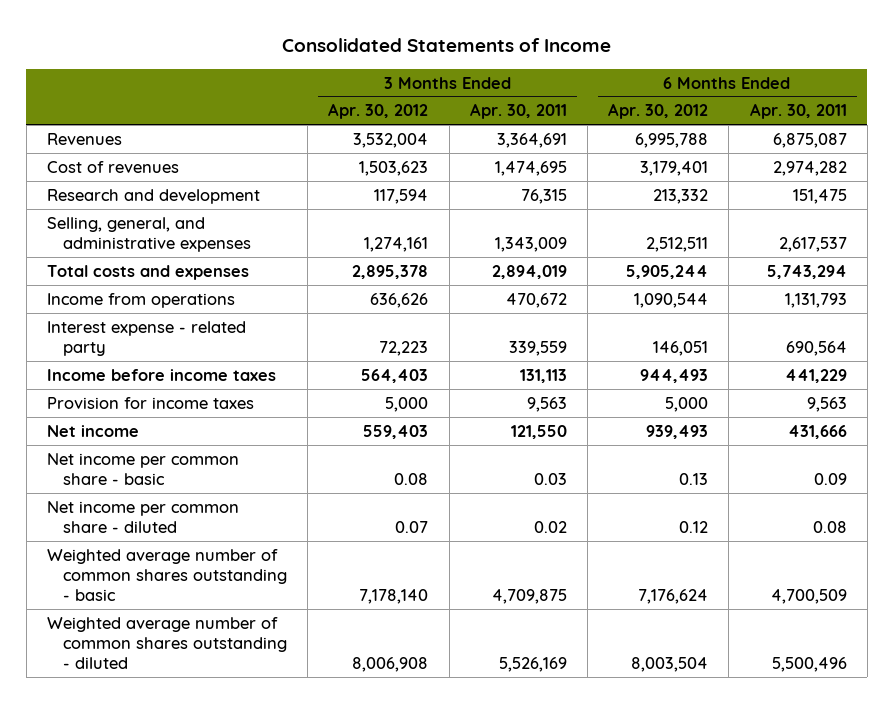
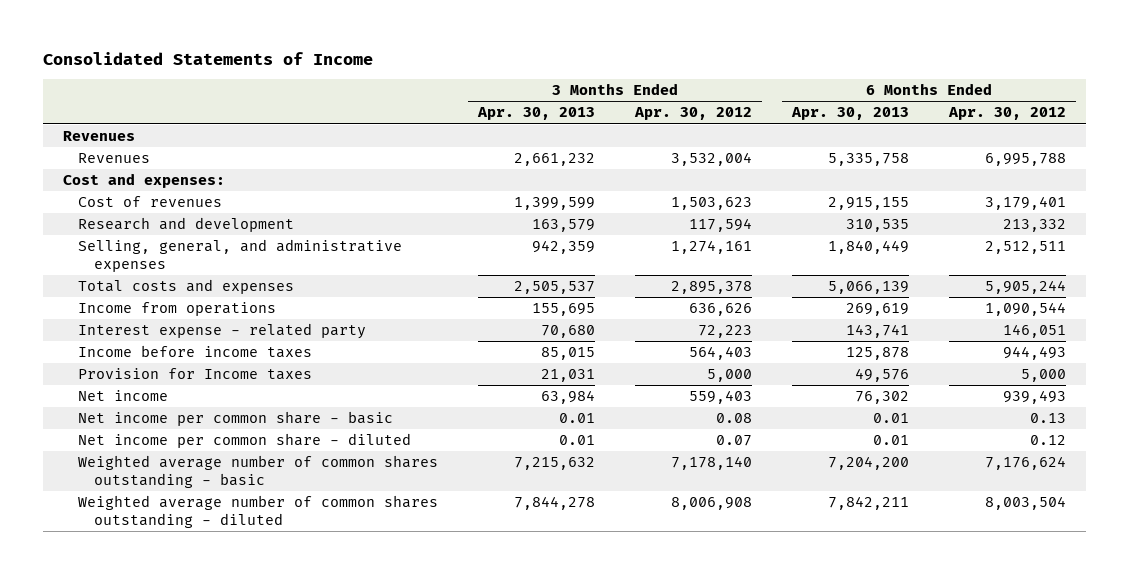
[469,103,567,120] Apr. 30, 2011 -> none
[749,103,847,120] Apr. 30, 2011 -> none
none -> [477,107,596,121] Apr. 30, 2013
none -> [791,107,910,121] Apr. 30, 2013
none -> [63,131,136,142] Revenues
none -> [63,173,226,189] Cost and expenses:
[47,396,255,409] Provision for income taxes -> [78,368,313,381] Provision for Income taxes

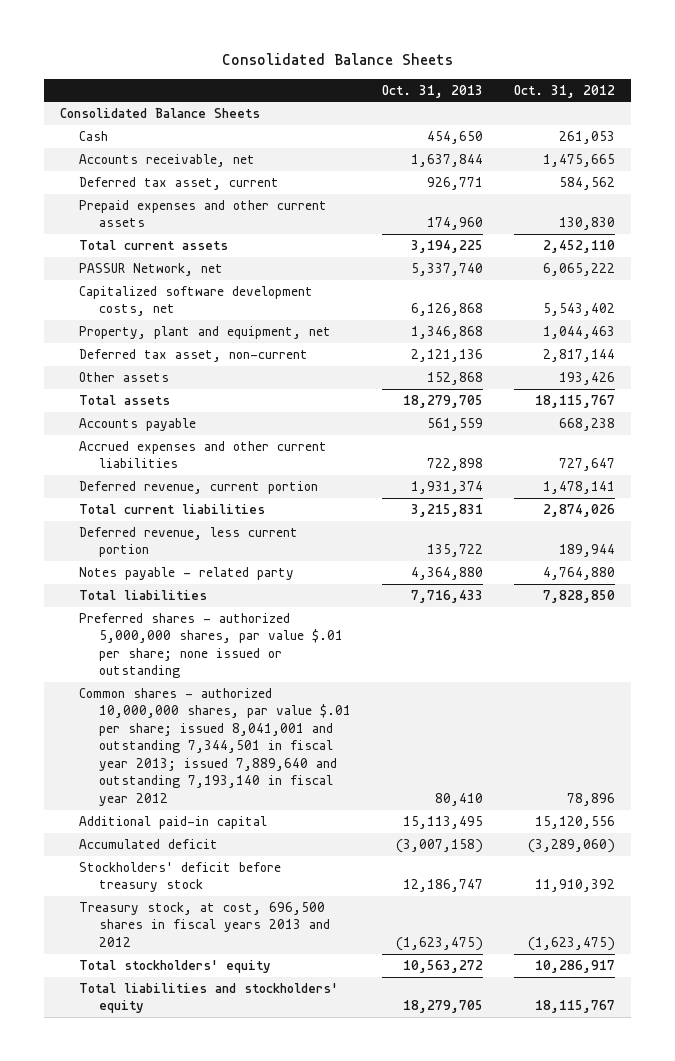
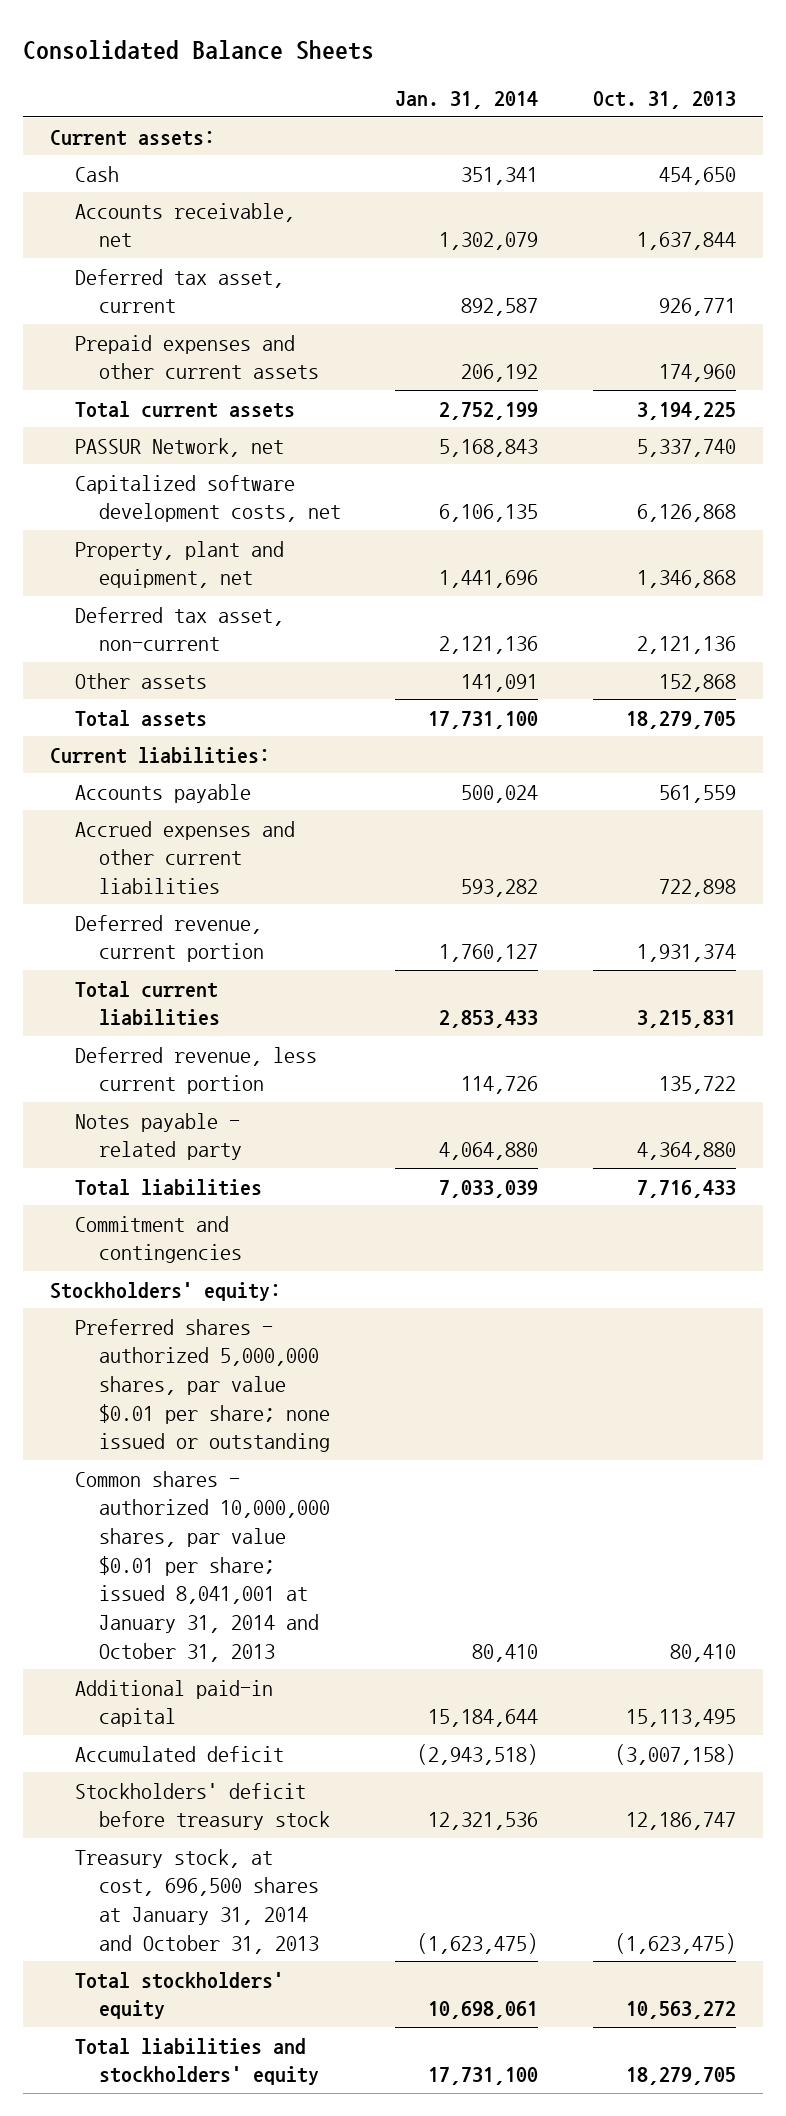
[514,84,616,98] Oct. 31, 2012 -> none
none -> [395,91,539,110] Jan. 31, 2014
[59,107,260,118] Consolidated Balance Sheets -> none
none -> [50,129,216,146] Current assets:
none -> [50,746,271,764] Current liabilities:
none -> [74,1215,243,1264] Commitment and contingencies
none -> [50,1281,282,1301] Stockholders' equity:
[79,612,343,679] Preferred shares - authorized 5,000,000 shares, par value $.01 per share; none issued or outstanding -> [74,1318,331,1453] Preferred shares - authorized 5,000,000 shares, par value $0.01 per share; none issued or outstanding
[79,687,351,806] Common shares - authorized 10,000,000 shares, par value $.01 per share; issued 8,041,001 and outstanding 7,344,501 in fiscal year 2013; issued 7,889,640 and outstanding 7,193,140 in fiscal year 2012 -> [74,1470,331,1662] Common shares - authorized 10,000,000 shares, par value $0.01 per share; issued 8,041,001 at January 31, 2014 and October 31, 2013
[79,901,330,947] Treasury stock, at cost, 696,500 shares in fiscal years 2013 and 2012 -> [74,1848,320,1954] Treasury stock, at cost, 696,500 shares at January 31, 2014 and October 31, 2013

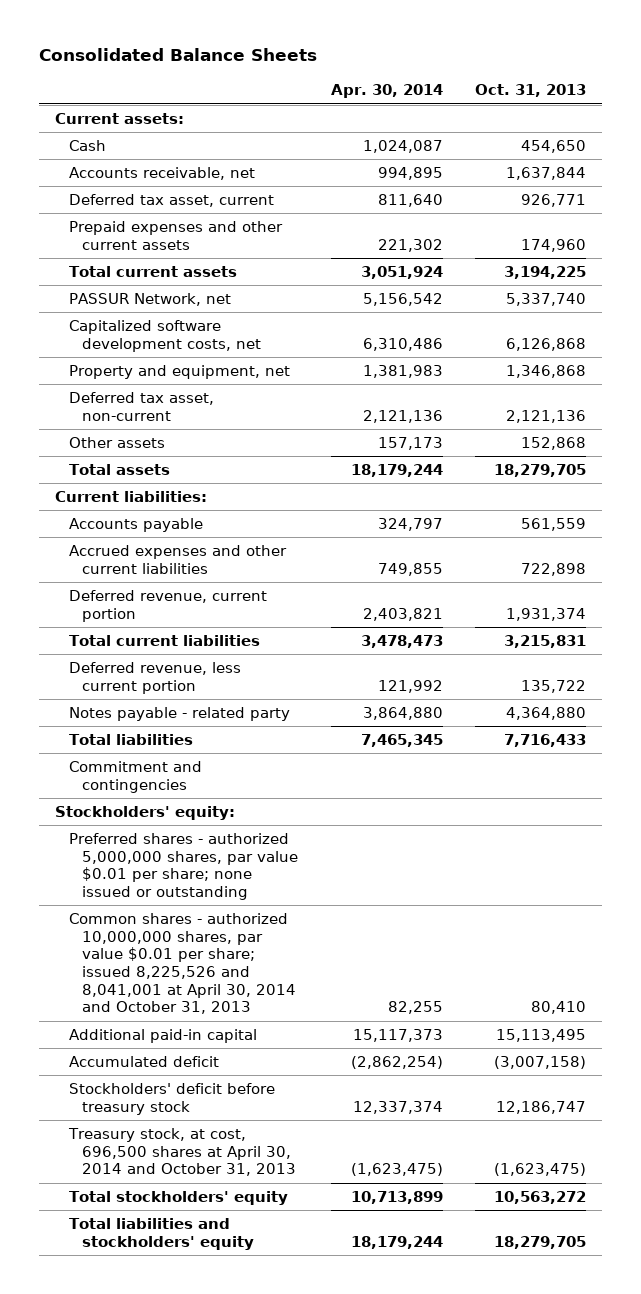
[395,91,539,110] Jan. 31, 2014 -> none
none -> [330,84,443,99] Apr. 30, 2014
[74,540,284,589] Property, plant and equipment, net -> [68,365,290,380] Property and equipment, net
[74,1470,331,1662] Common shares - authorized 10,000,000 shares, par value $0.01 per share; issued 8,041,001 at January 31, 2014 and October 31, 2013 -> [68,913,297,1015] Common shares - authorized 10,000,000 shares, par value $0.01 per share; issued 8,225,526 and 8,041,001 at April 30, 2014 and October 31, 2013
[74,1848,320,1954] Treasury stock, at cost, 696,500 shares at January 31, 2014 and October 31, 2013 -> [67,1128,297,1177] Treasury stock, at cost, 696,500 shares at April 30, 2014 and October 31, 2013

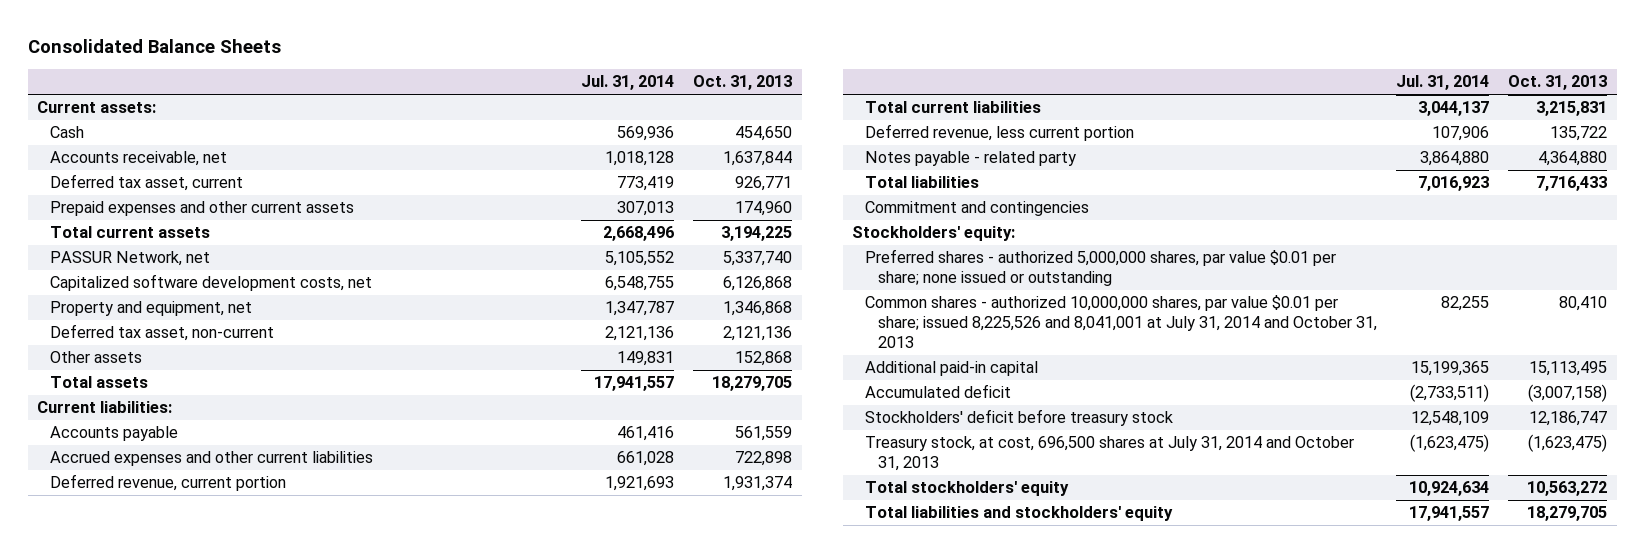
[330,84,443,99] Apr. 30, 2014 -> none
none -> [581,75,675,91] Jul. 31, 2014
[68,913,297,1015] Common shares - authorized 10,000,000 shares, par value $0.01 per share; issued 8,225,526 and 8,041,001 at April 30, 2014 and October 31, 2013 -> [865,295,1378,349] Common shares - authorized 10,000,000 shares, par value $0.01 per share; issued 8,225,526 and 8,041,001 at July 31, 2014 and October 31, 2013
[67,1128,297,1177] Treasury stock, at cost, 696,500 shares at April 30, 2014 and October 31, 2013 -> [865,436,1355,472] Treasury stock, at cost, 696,500 shares at July 31, 2014 and October 31, 2013

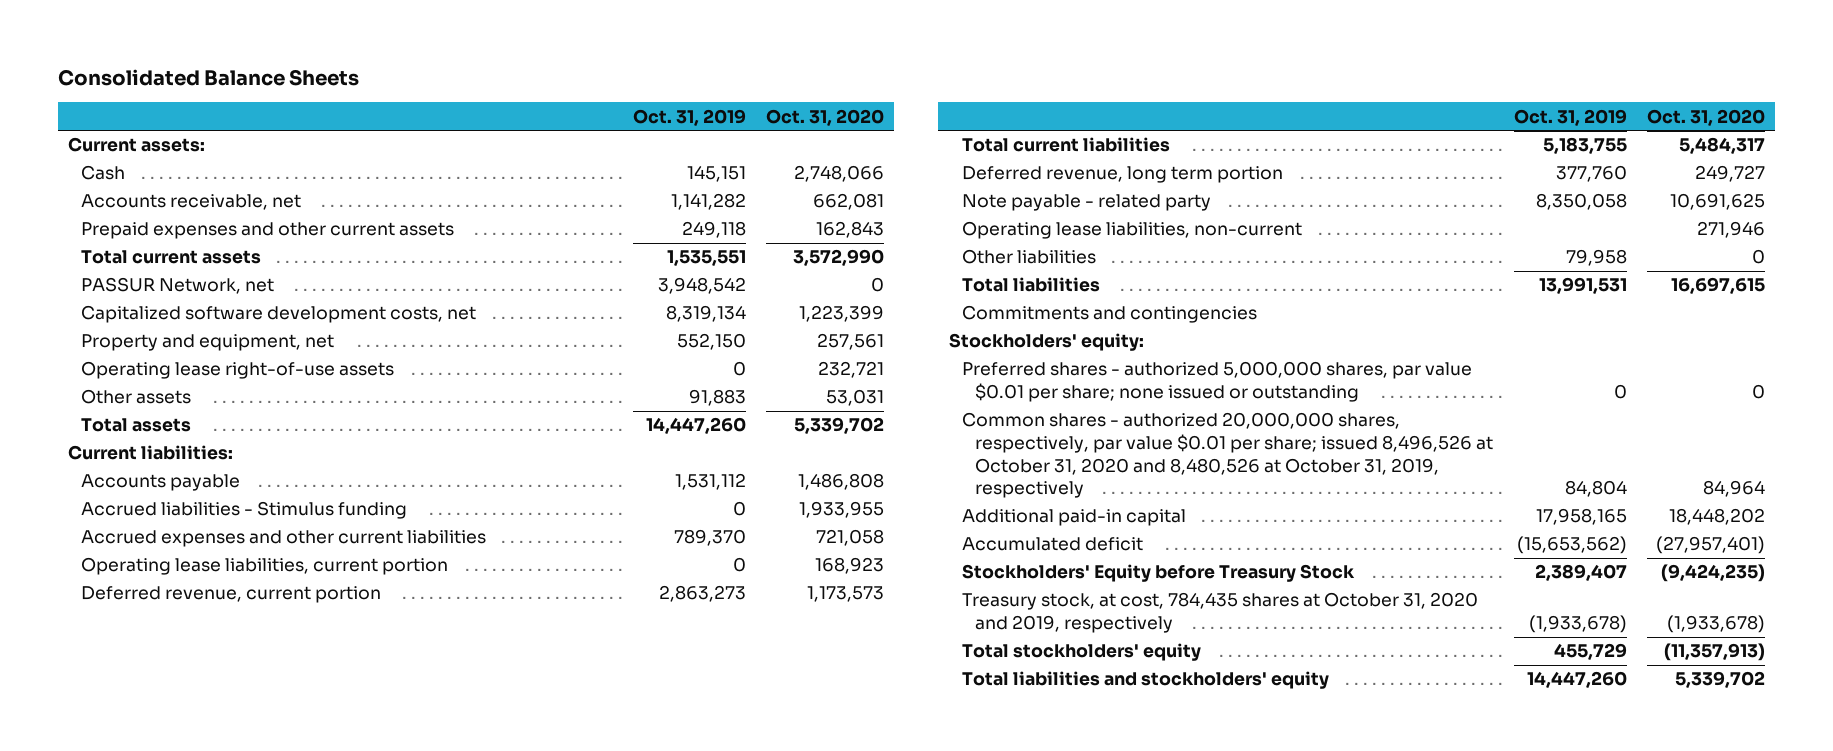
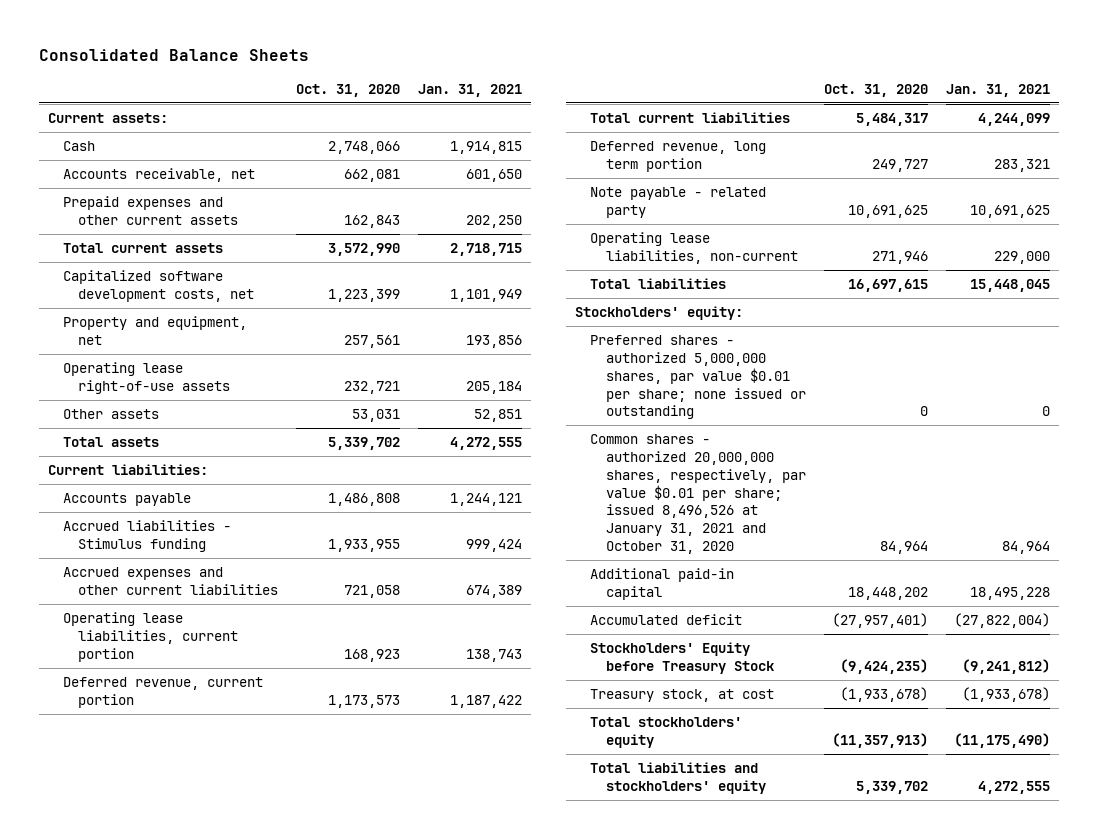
[632,108,746,126] Oct. 31, 2019 -> none
none -> [418,83,523,97] Jan. 31, 2021
[81,277,275,295] PASSUR Network, net -> none
[961,249,1096,265] Other liabilities -> none
[961,305,1257,324] Commitments and contingencies -> none
[961,412,1494,499] Common shares - authorized 20,000,000 shares, respectively, par value $0.01 per share; issued 8,496,526 at October 31, 2020 and 8,480,526 at October 31, 2019, respectively -> [590,434,806,555] Common shares - authorized 20,000,000 shares, respectively, par value $0.01 per share; issued 8,496,526 at January 31, 2021 and October 31, 2020
[961,592,1478,634] Treasury stock, at cost, 784,435 shares at October 31, 2020 and 2019, respectively -> [590,689,775,703] Treasury stock, at cost

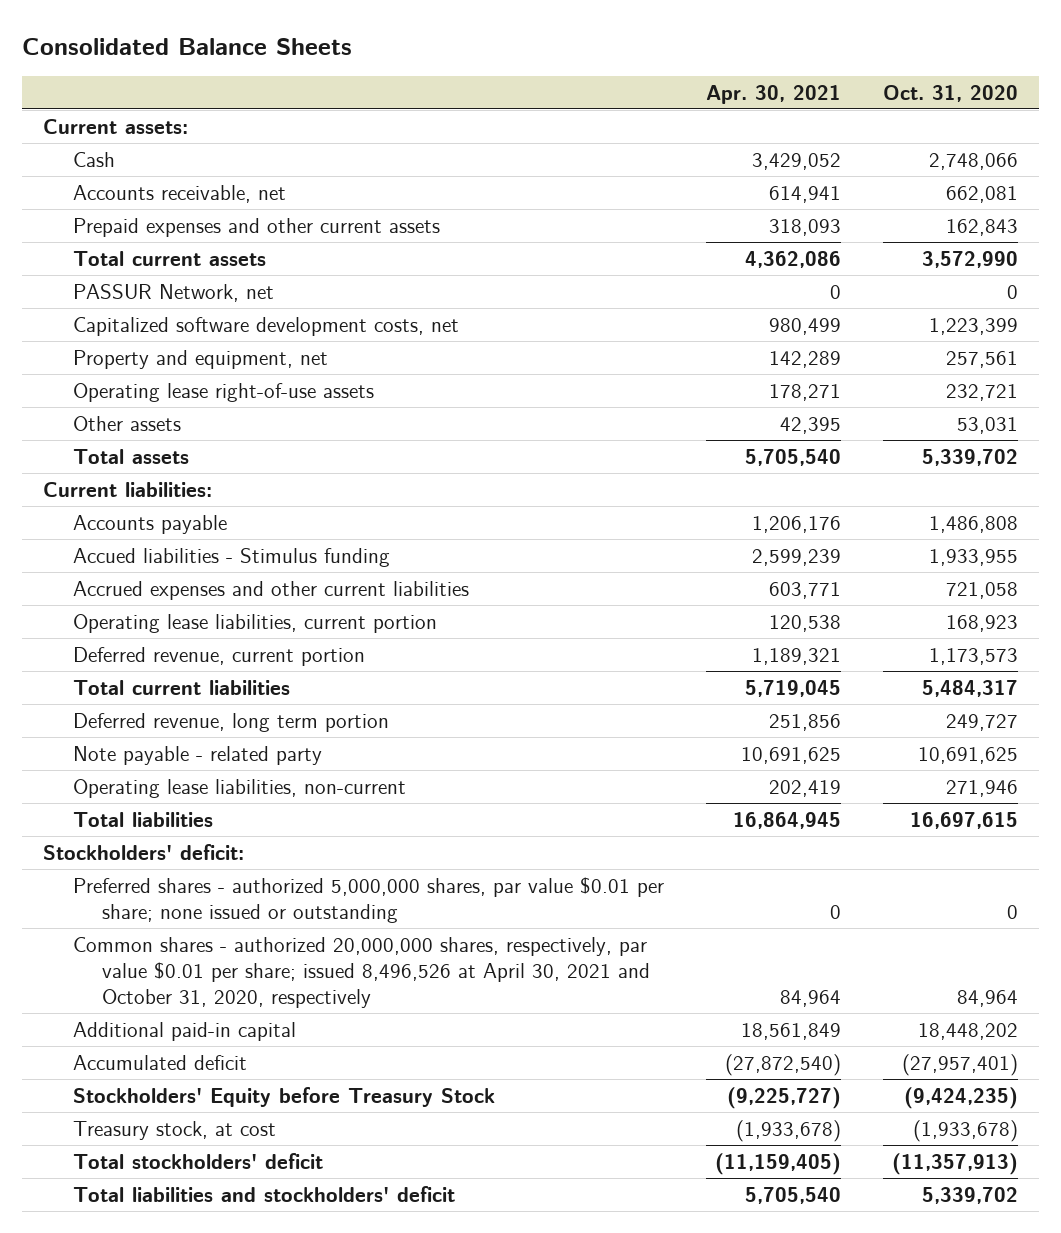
[418,83,523,97] Jan. 31, 2021 -> none
none -> [705,84,841,104] Apr. 30, 2021
none -> [72,283,274,302] PASSUR Network, net
[63,520,232,553] Accrued liabilities - Stimulus funding -> [72,547,390,567] Accued liabilities - Stimulus funding
[575,306,744,321] Stockholders' equity: -> [43,843,245,860] Stockholders' deficit:
[590,434,806,555] Common shares - authorized 20,000,000 shares, respectively, par value $0.01 per share; issued 8,496,526 at January 31, 2021 and October 31, 2020 -> [72,936,651,1009] Common shares - authorized 20,000,000 shares, respectively, par value $0.01 per share; issued 8,496,526 at April 30, 2021 and October 31, 2020, respectively
[590,717,743,749] Total stockholders' equity -> [72,1152,323,1169] Total stockholders' deficit
[590,762,766,795] Total liabilities and stockholders' equity -> [72,1185,455,1202] Total liabilities and stockholders' deficit

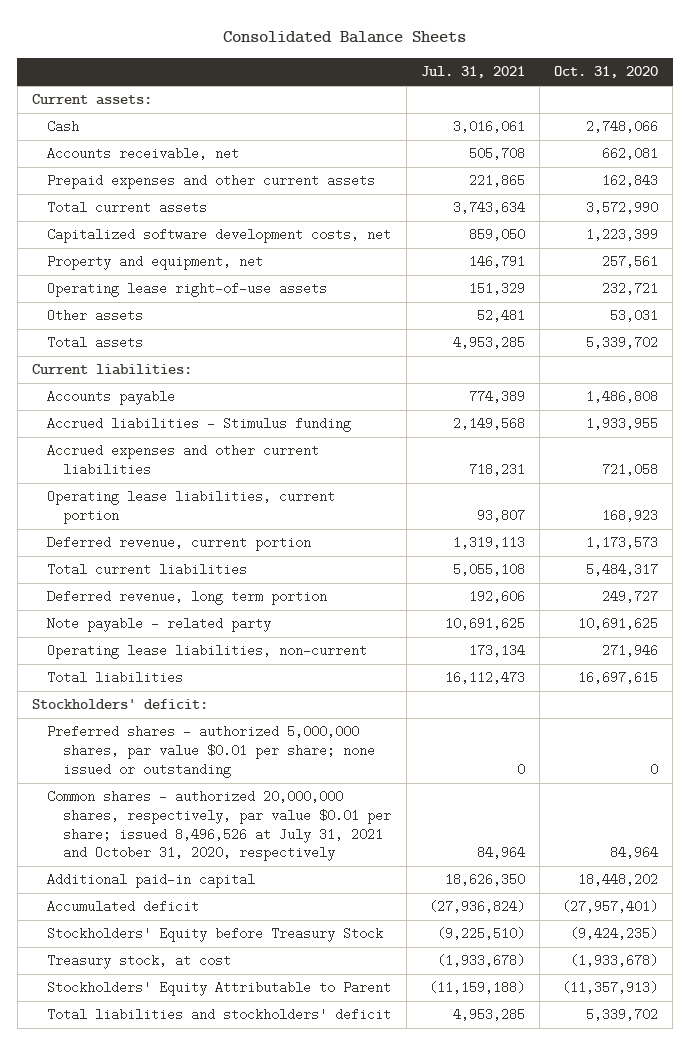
[705,84,841,104] Apr. 30, 2021 -> none
none -> [420,66,525,79] Jul. 31, 2021
[72,283,274,302] PASSUR Network, net -> none
[72,547,390,567] Accued liabilities - Stimulus funding -> [47,417,352,433] Accrued liabilities - Stimulus funding
[72,936,651,1009] Common shares - authorized 20,000,000 shares, respectively, par value $0.01 per share; issued 8,496,526 at April 30, 2021 and October 31, 2020, respectively -> [47,790,391,862] Common shares - authorized 20,000,000 shares, respectively, par value $0.01 per share; issued 8,496,526 at July 31, 2021 and October 31, 2020, respectively
[72,1152,323,1169] Total stockholders' deficit -> [47,981,392,997] Stockholders' Equity Attributable to Parent

